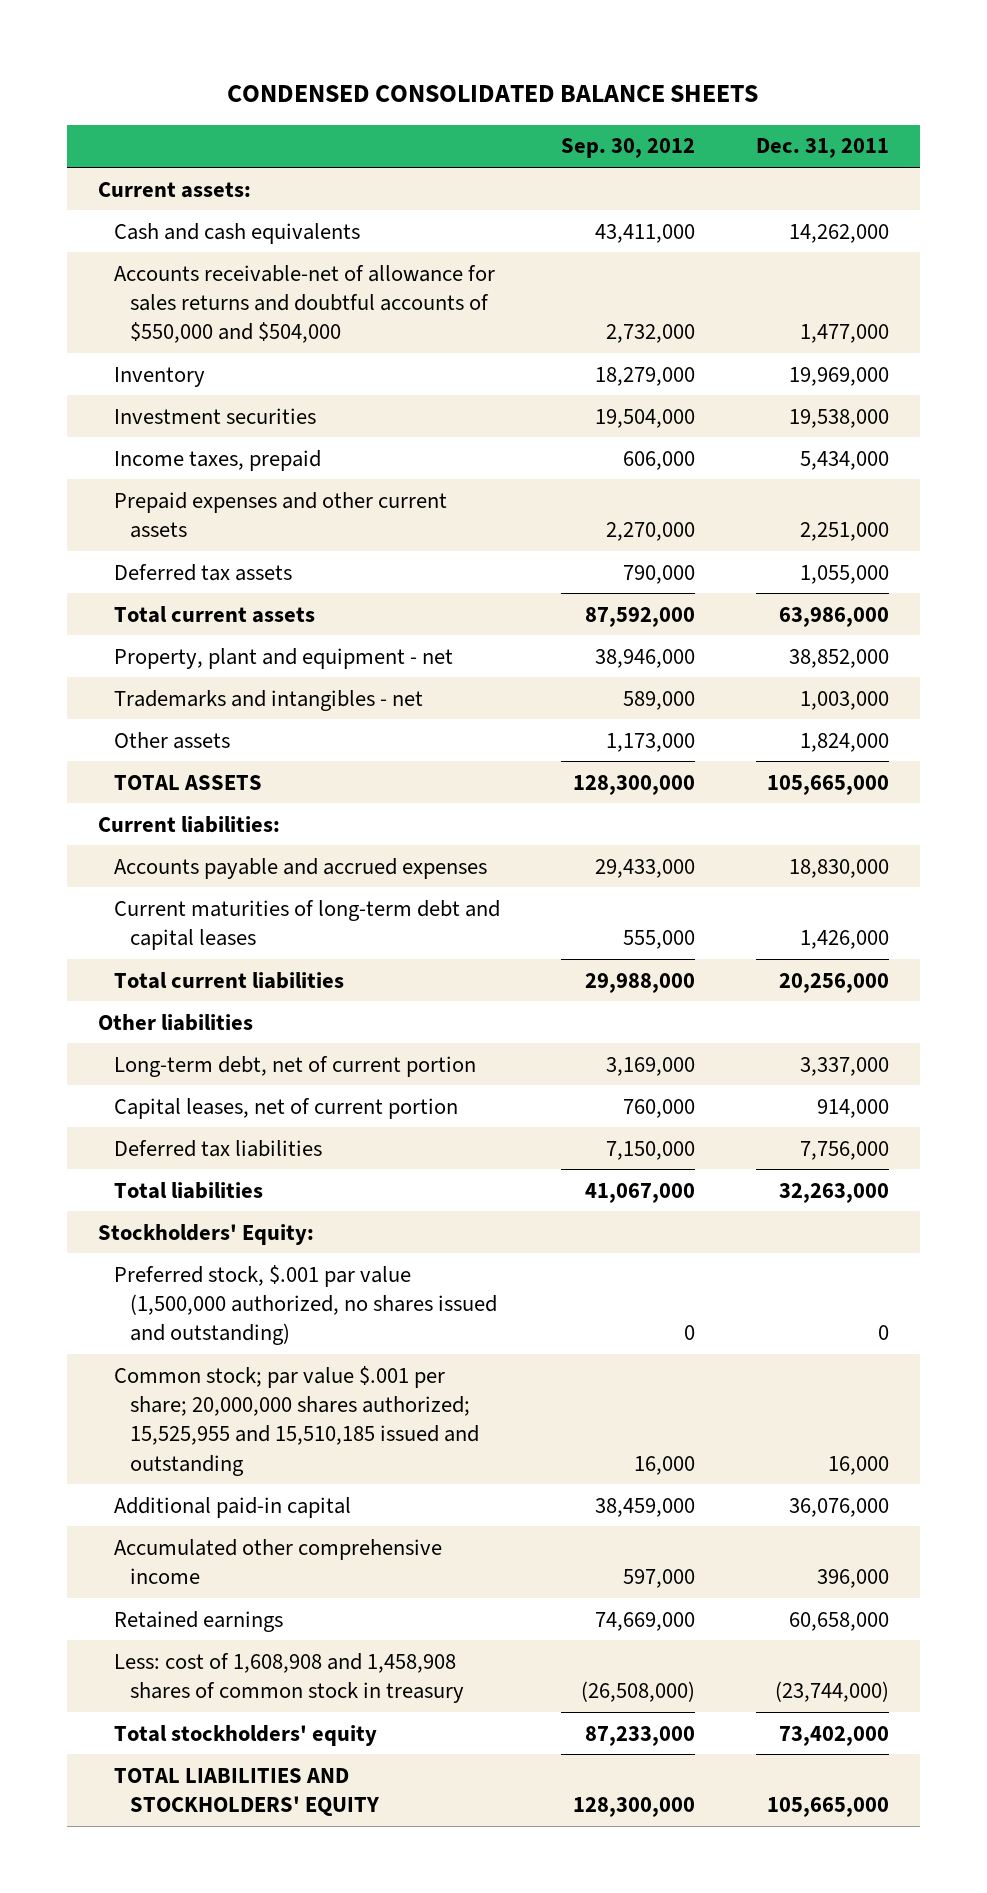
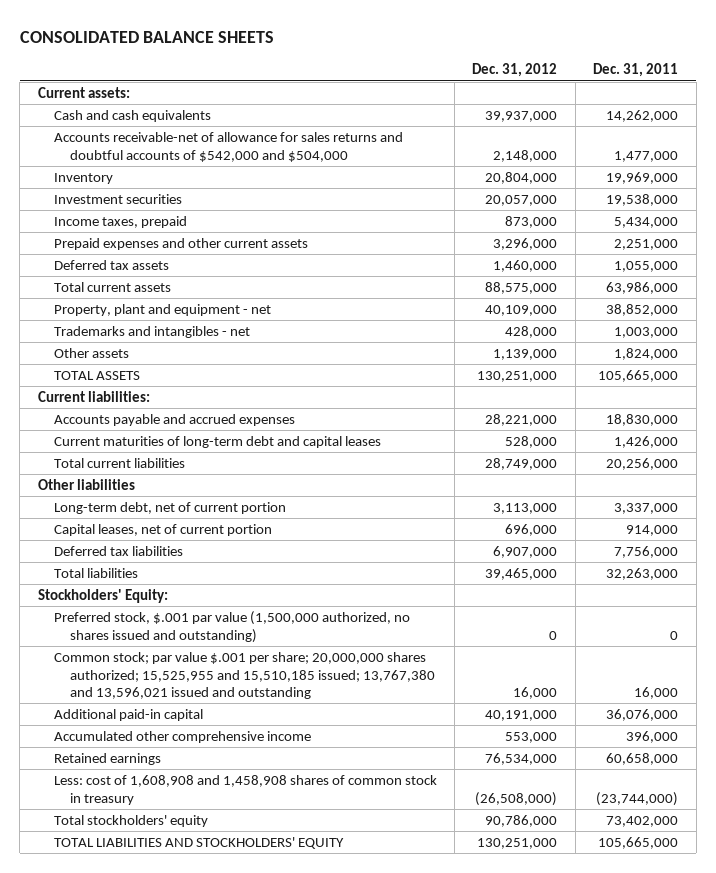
[227,85,759,103] CONDENSED CONSOLIDATED BALANCE SHEETS -> [19,31,274,44] CONSOLIDATED BALANCE SHEETS
[560,138,695,159] Sep. 30, 2012 -> none
none -> [472,63,558,78] Dec. 31, 2012
[113,264,495,344] Accounts receivable-net of allowance for sales returns and doubtful accounts of $550,000 and $504,000 -> [53,131,403,162] Accounts receivable-net of allowance for sales returns and doubtful accounts of $542,000 and $504,000
[113,1365,479,1476] Common stock; par value $.001 per share; 20,000,000 shares authorized; 15,525,955 and 15,510,185 issued and outstanding -> [53,651,435,700] Common stock; par value $.001 per share; 20,000,000 shares authorized; 15,525,955 and 15,510,185 issued; 13,767,380 and 13,596,021 issued and outstanding

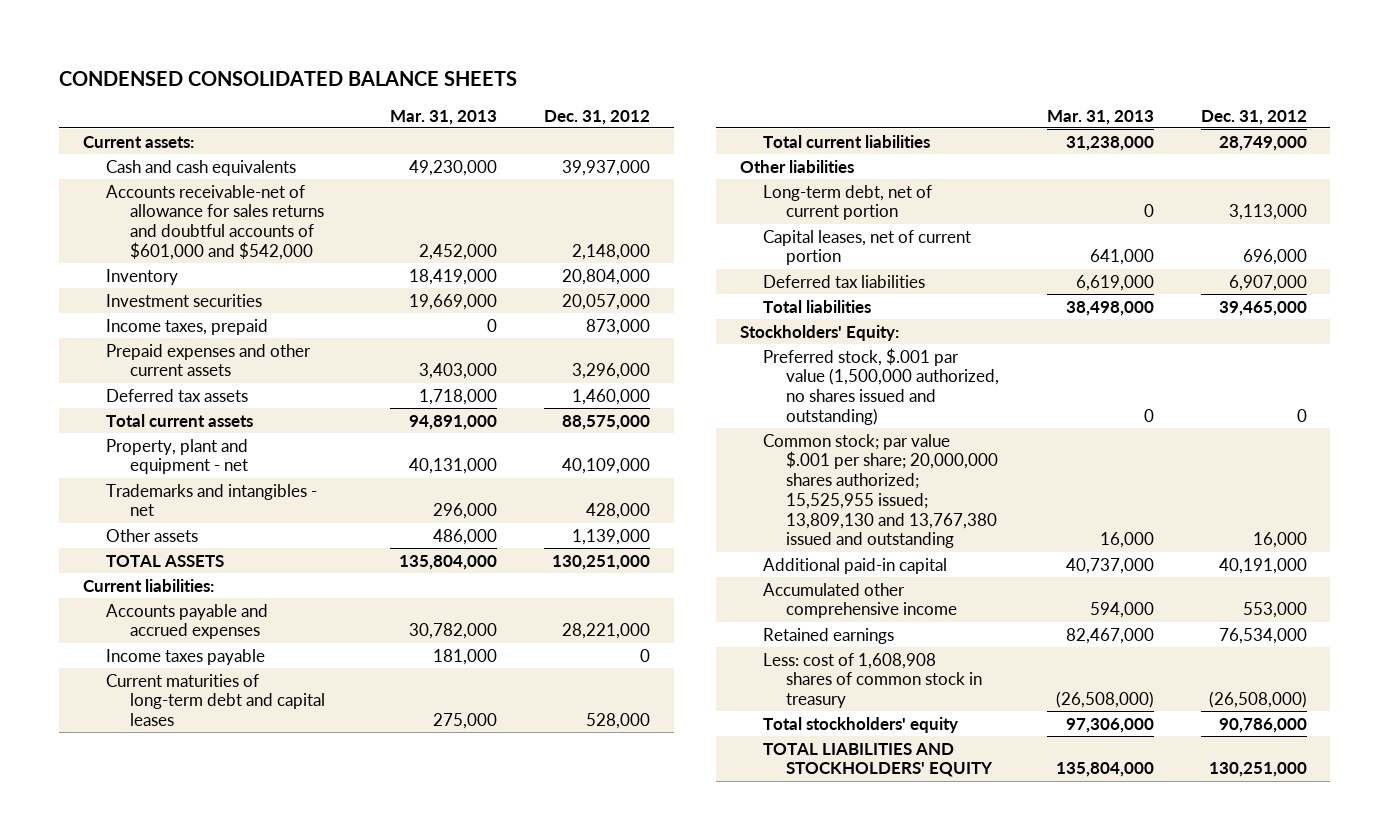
[19,31,274,44] CONSOLIDATED BALANCE SHEETS -> [59,70,518,86] CONDENSED CONSOLIDATED BALANCE SHEETS
[593,63,679,78] Dec. 31, 2011 -> none
none -> [389,109,497,125] Mar. 31, 2013
[53,131,403,162] Accounts receivable-net of allowance for sales returns and doubtful accounts of $542,000 and $504,000 -> [106,184,324,260] Accounts receivable-net of allowance for sales returns and doubtful accounts of $601,000 and $542,000
none -> [106,648,266,665] Income taxes payable
[53,651,435,700] Common stock; par value $.001 per share; 20,000,000 shares authorized; 15,525,955 and 15,510,185 issued; 13,767,380 and 13,596,021 issued and outstanding -> [763,433,999,549] Common stock; par value $.001 per share; 20,000,000 shares authorized; 15,525,955 issued; 13,809,130 and 13,767,380 issued and outstanding
[53,774,437,805] Less: cost of 1,608,908 and 1,458,908 shares of common stock in treasury -> [763,652,983,709] Less: cost of 1,608,908 shares of common stock in treasury

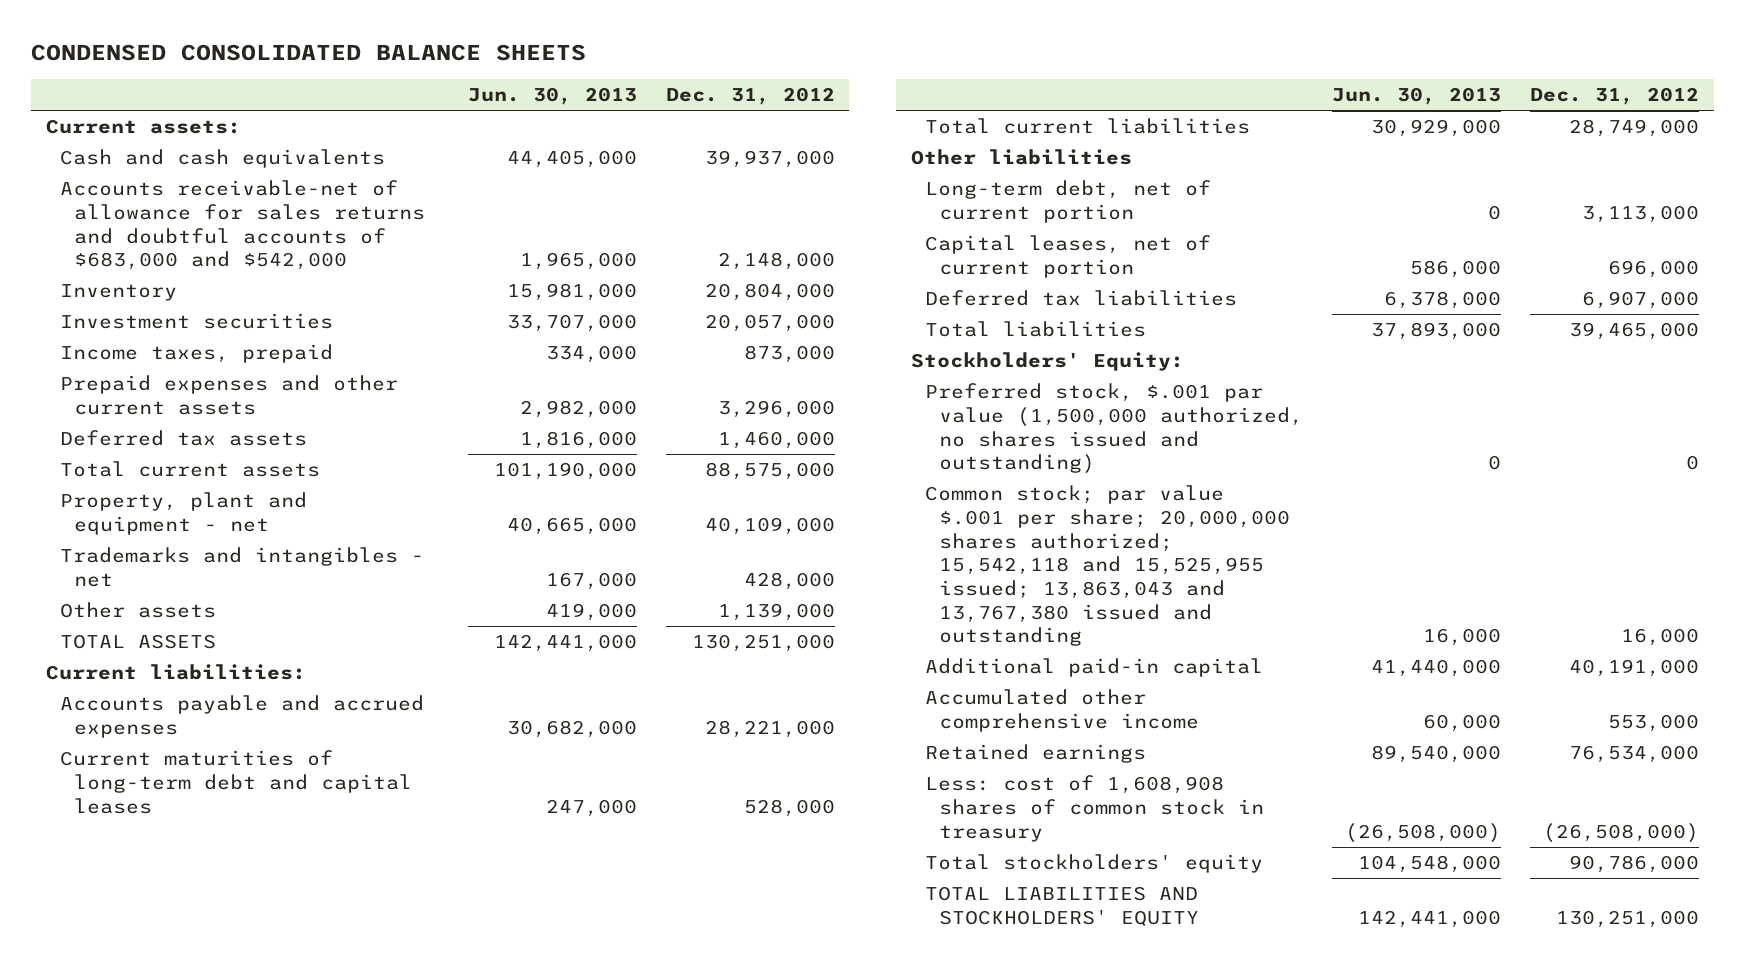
[389,109,497,125] Mar. 31, 2013 -> none
none -> [467,87,637,106] Jun. 30, 2013
[106,184,324,260] Accounts receivable-net of allowance for sales returns and doubtful accounts of $601,000 and $542,000 -> [60,180,426,271] Accounts receivable-net of allowance for sales returns and doubtful accounts of $683,000 and $542,000
[106,648,266,665] Income taxes payable -> none
[763,433,999,549] Common stock; par value $.001 per share; 20,000,000 shares authorized; 15,525,955 issued; 13,809,130 and 13,767,380 issued and outstanding -> [924,485,1291,647] Common stock; par value $.001 per share; 20,000,000 shares authorized; 15,542,118 and 15,525,955 issued; 13,863,043 and 13,767,380 issued and outstanding

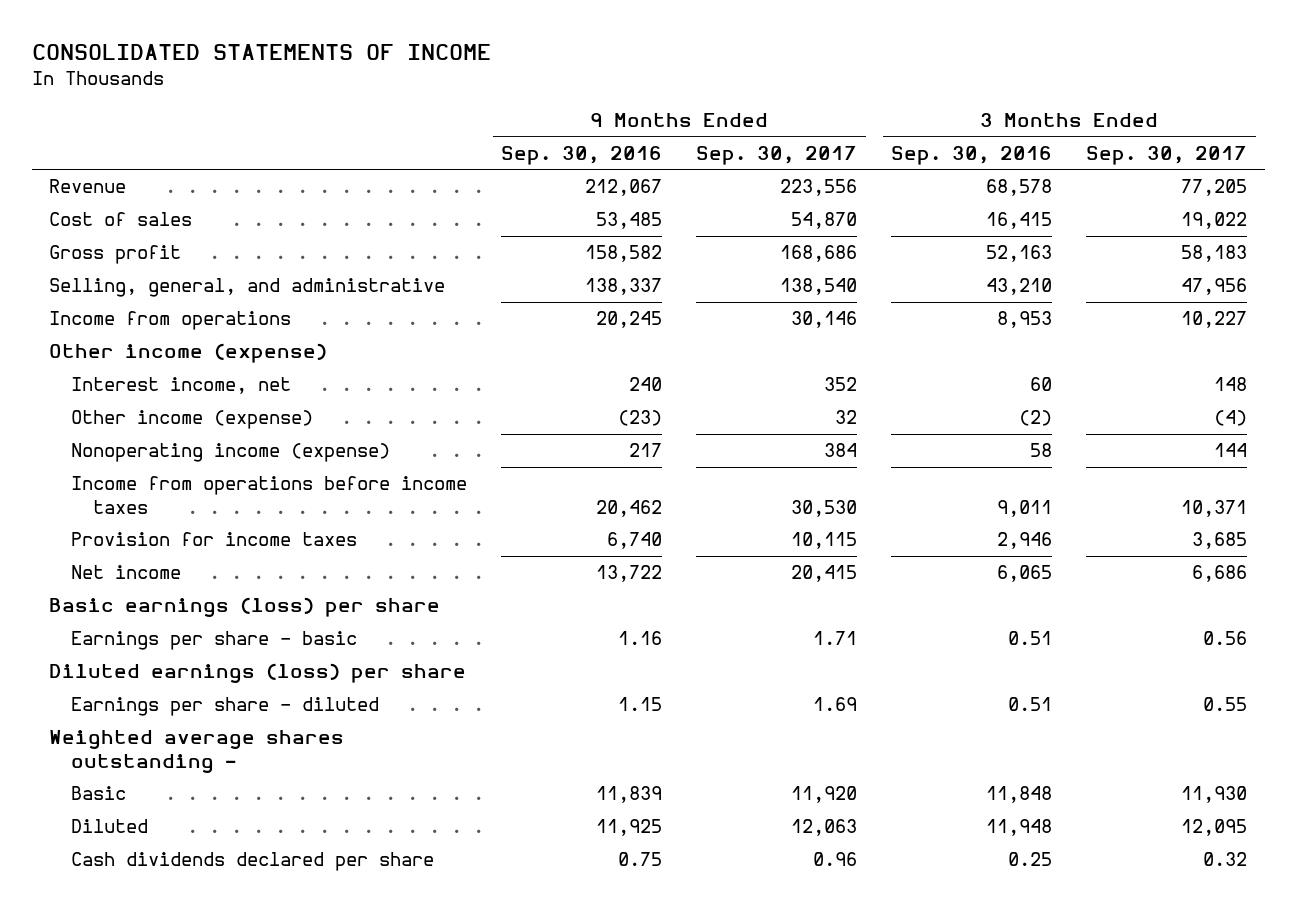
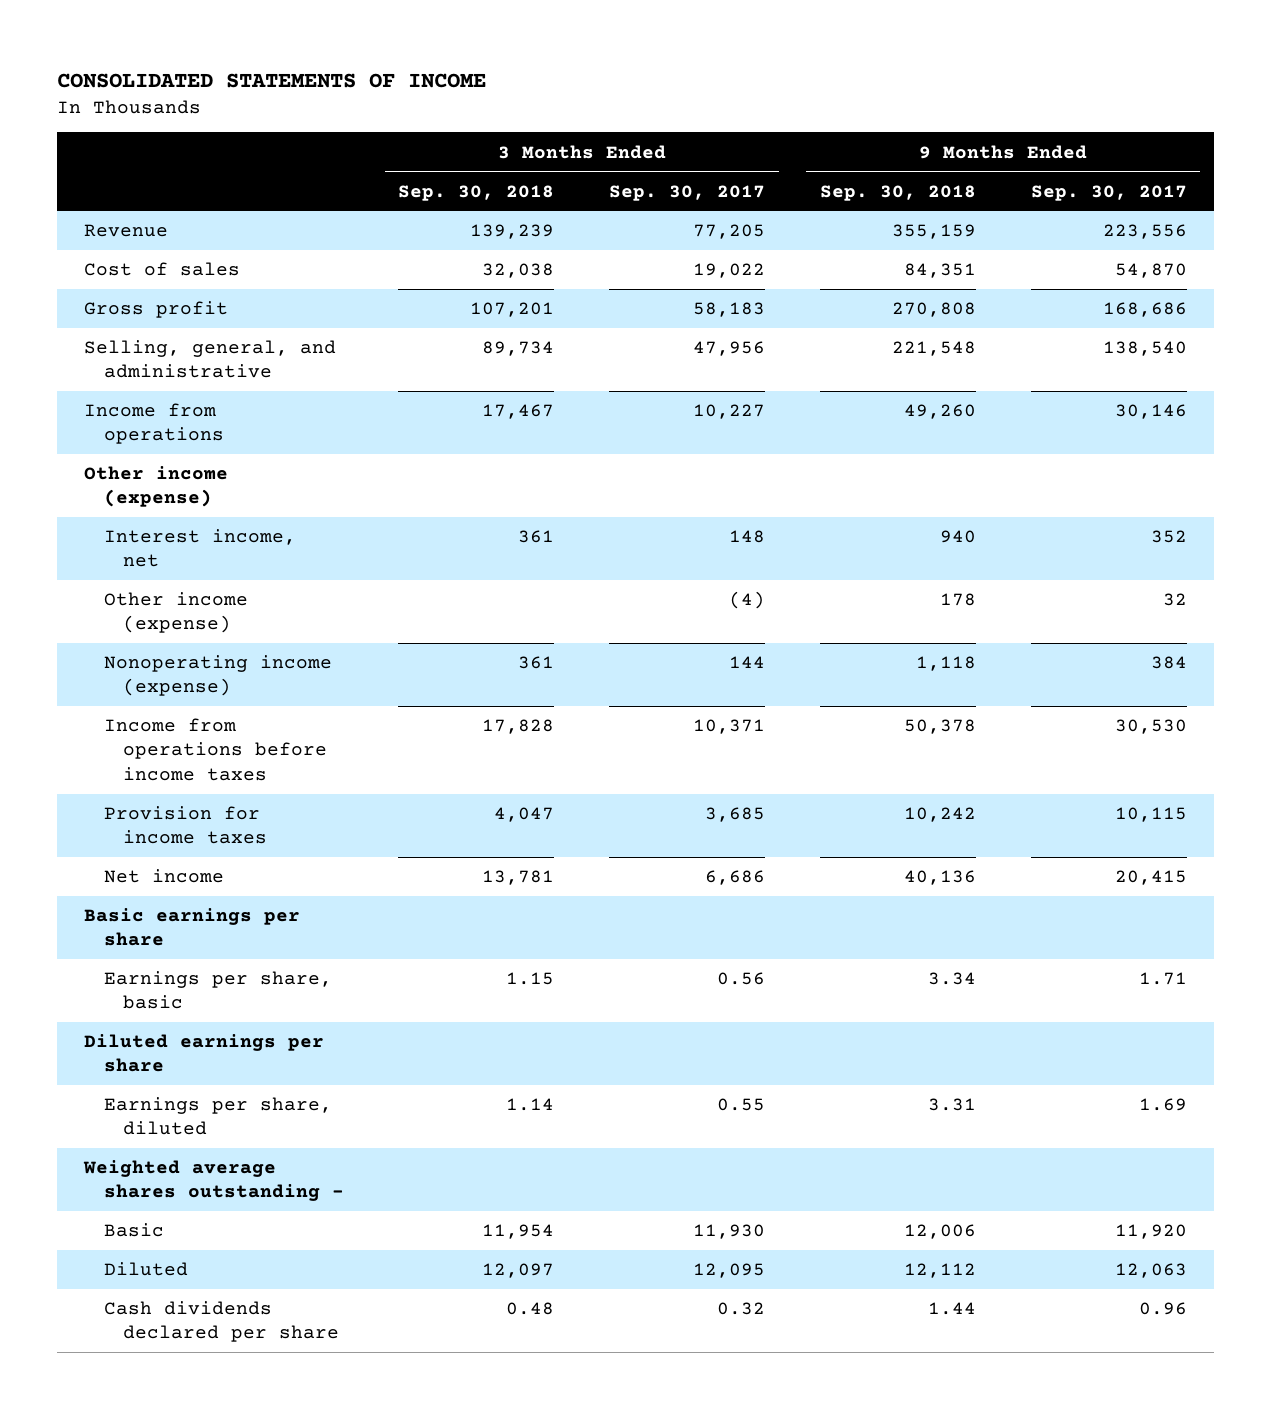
[501,145,663,165] Sep. 30, 2016 -> none
[891,145,1053,165] Sep. 30, 2016 -> none
none -> [398,184,555,201] Sep. 30, 2018
none -> [819,184,976,201] Sep. 30, 2018
[48,597,440,618] Basic earnings (loss) per share -> [84,908,301,947] Basic earnings per share
[70,631,357,651] Earnings per share - basic -> [103,971,332,1010] Earnings per share, basic
[48,663,466,684] Diluted earnings (loss) per share -> [84,1034,325,1073] Diluted earnings per share
[70,697,379,717] Earnings per share - diluted -> [103,1097,332,1136] Earnings per share, diluted

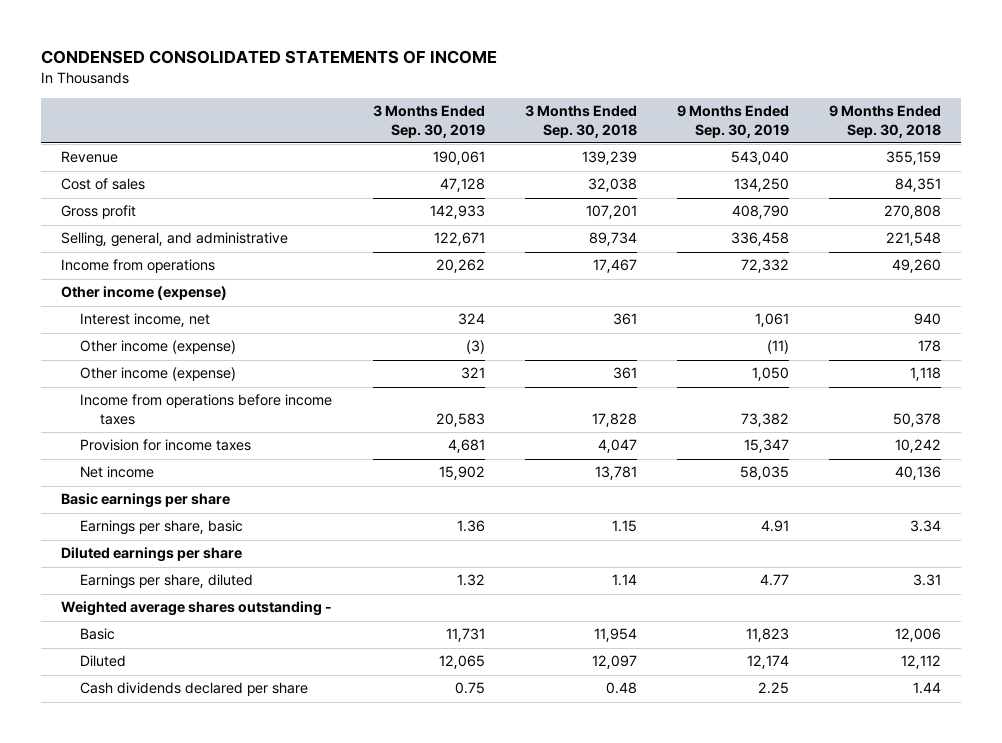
[56,72,486,88] CONSOLIDATED STATEMENTS OF INCOME -> [40,50,497,65] CONDENSED CONSOLIDATED STATEMENTS OF INCOME
[609,184,766,201] Sep. 30, 2017 -> none
[1030,184,1187,201] Sep. 30, 2017 -> none
none -> [372,105,485,138] 3 Months Ended Sep. 30, 2019
none -> [676,105,789,138] 9 Months Ended Sep. 30, 2019
[103,655,332,697] Nonoperating income (expense) -> [80,367,237,382] Other income (expense)

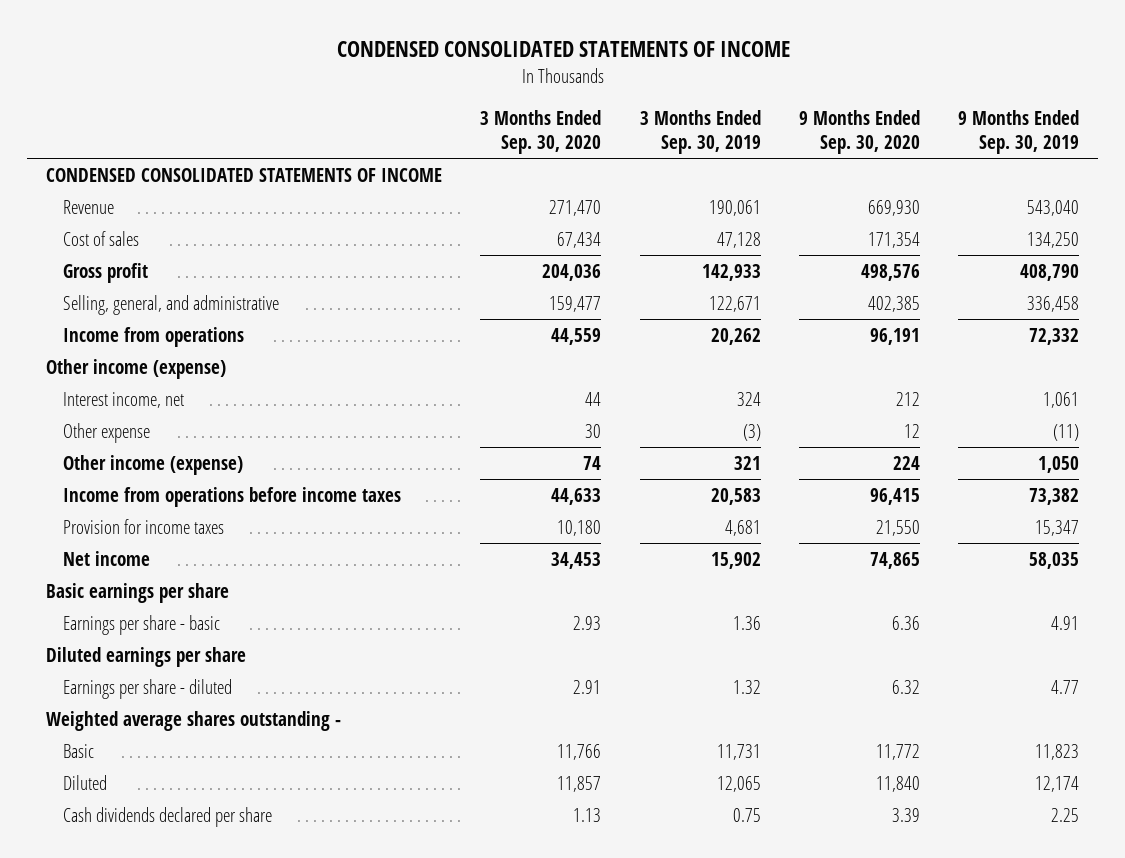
[524,105,637,138] 3 Months Ended Sep. 30, 2018 -> none
[829,105,942,138] 9 Months Ended Sep. 30, 2018 -> none
none -> [480,110,602,154] 3 Months Ended Sep. 30, 2020
none -> [798,110,920,154] 9 Months Ended Sep. 30, 2020
none -> [46,167,443,182] CONDENSED CONSOLIDATED STATEMENTS OF INCOME
[80,340,237,355] Other income (expense) -> [63,422,151,443] Other expense
[80,520,244,536] Earnings per share, basic -> [63,614,221,635] Earnings per share - basic
[80,574,254,590] Earnings per share, diluted -> [63,678,233,699] Earnings per share - diluted

